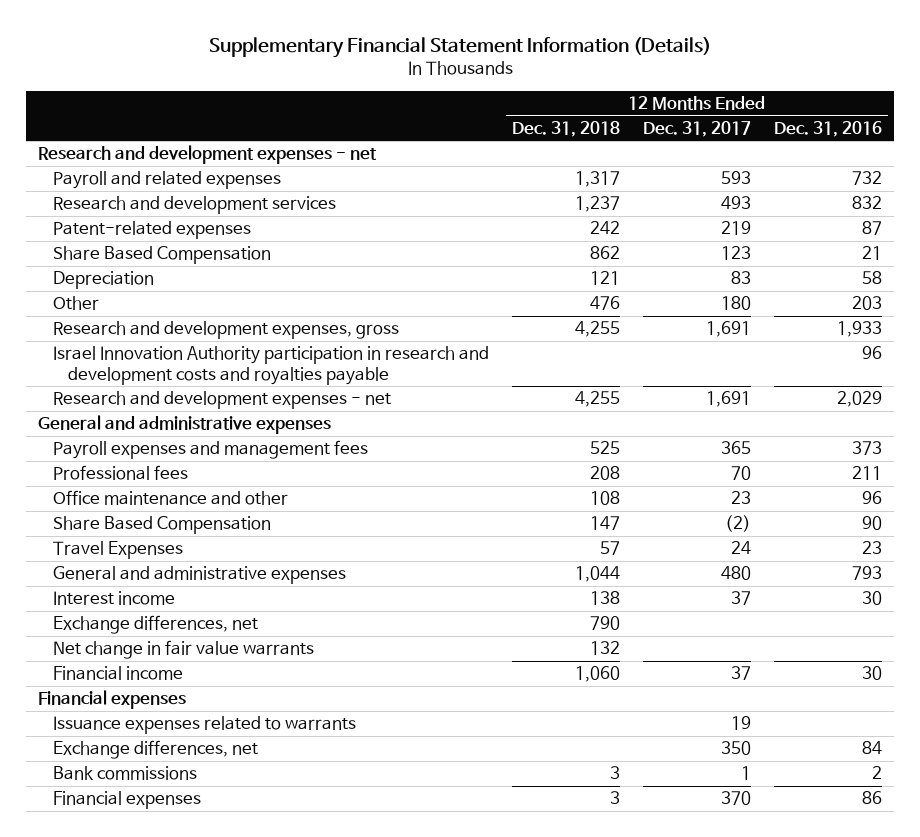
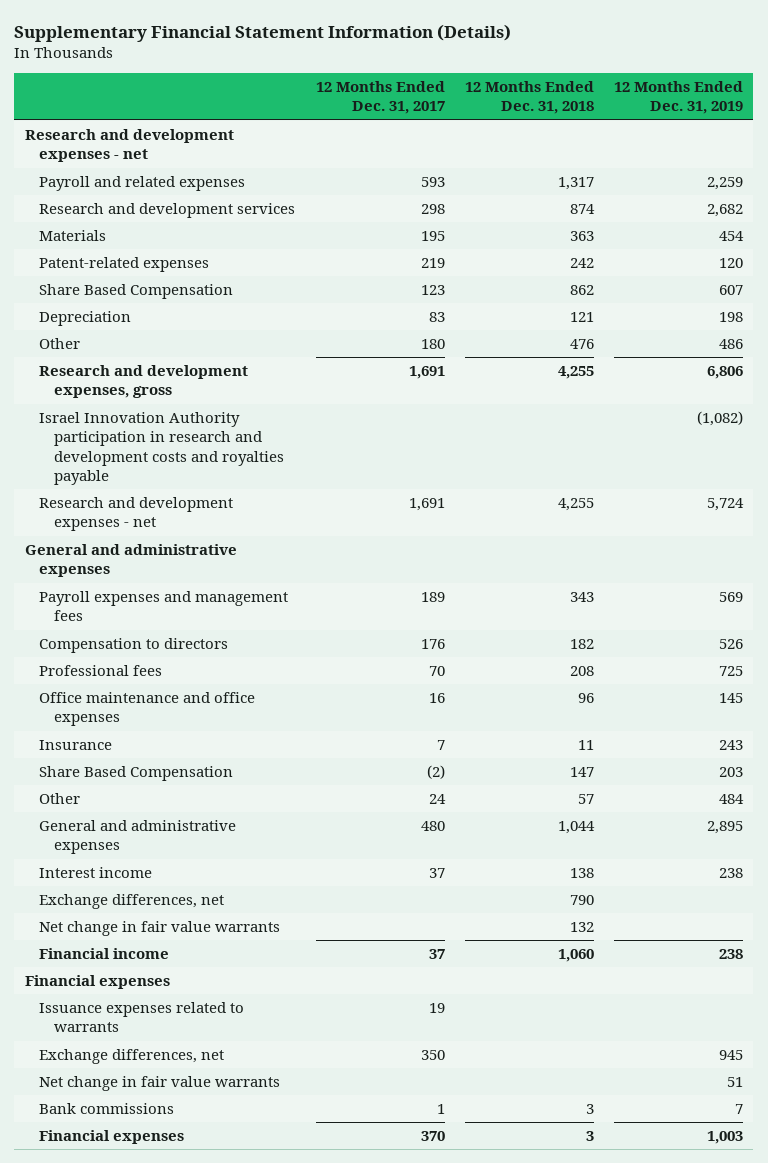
[774,120,883,137] Dec. 31, 2016 -> none
none -> [614,80,744,115] 12 Months Ended Dec. 31, 2019
[574,196,620,213] 1,237 -> [569,204,595,215] 874
[721,196,752,210] 493 -> [420,204,445,215] 298
none -> [39,230,107,242] Materials
[589,441,620,455] 525 -> [569,592,594,603] 343
[721,441,752,455] 365 -> [420,592,445,603] 189
none -> [39,638,229,654] Compensation to directors
[52,490,288,506] Office maintenance and other -> [39,692,256,727] Office maintenance and office expenses
[589,491,620,506] 108 -> [577,693,594,704] 96
[731,491,752,505] 23 -> [428,693,445,704] 16
none -> [39,740,113,751] Insurance
[52,541,183,560] Travel Expenses -> [39,793,81,805] Other
none -> [39,1076,281,1092] Net change in fair value warrants

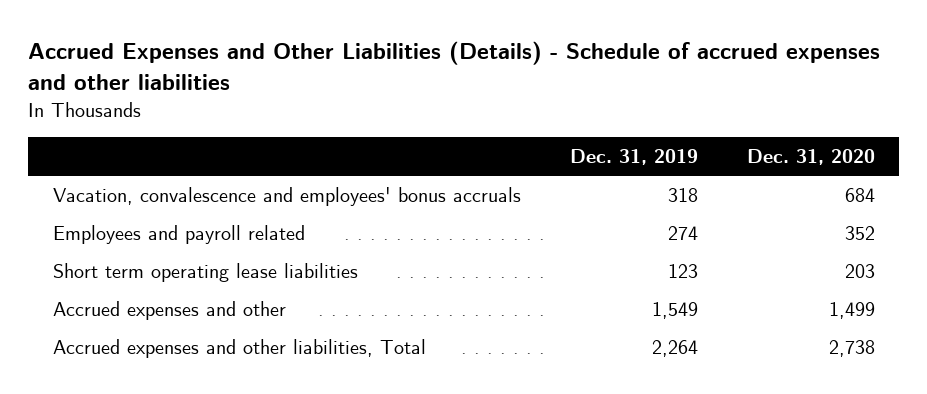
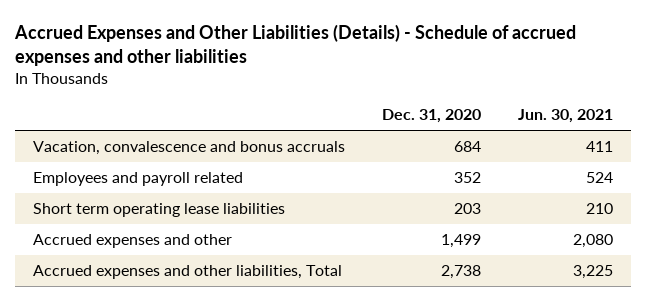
[569,149,698,166] Dec. 31, 2019 -> none
none -> [517,109,613,124] Jun. 30, 2021
[52,187,521,207] Vacation, convalescence and employees' bonus accruals -> [33,141,346,156] Vacation, convalescence and bonus accruals

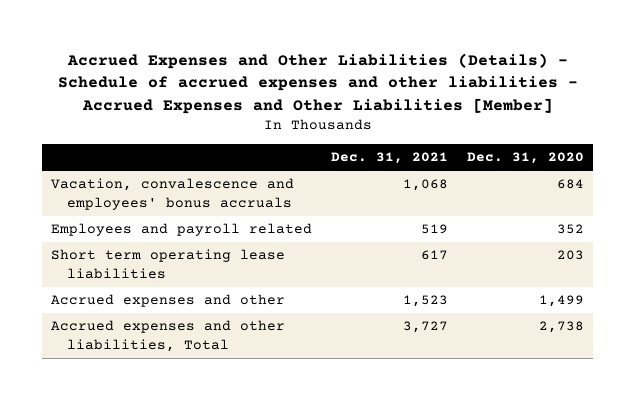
[14,24,577,67] Accrued Expenses and Other Liabilities (Details) - Schedule of accrued expenses and other liabilities -> [57,52,578,114] Accrued Expenses and Other Liabilities (Details) - Schedule of accrued expenses and other liabilities - Accrued Expenses and Other Liabilities [Member]
[517,109,613,124] Jun. 30, 2021 -> none
none -> [331,152,449,165] Dec. 31, 2021
[33,141,346,156] Vacation, convalescence and bonus accruals -> [51,178,295,211] Vacation, convalescence and employees' bonus accruals

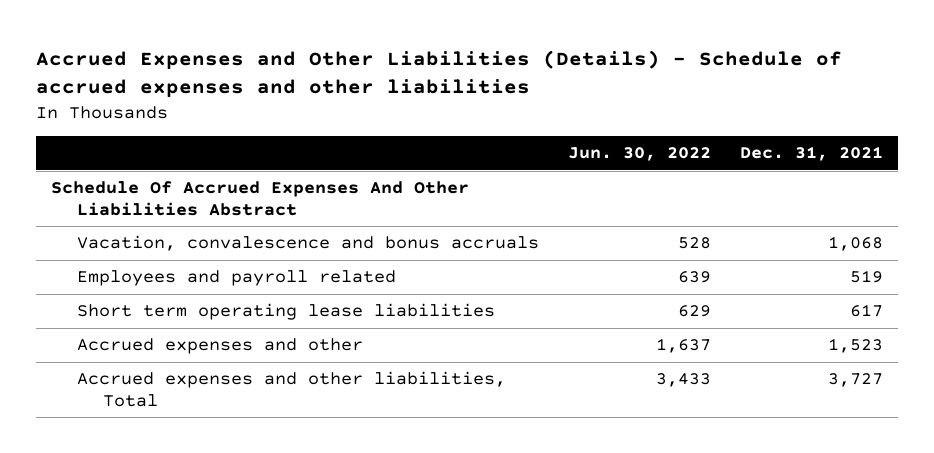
[57,52,578,114] Accrued Expenses and Other Liabilities (Details) - Schedule of accrued expenses and other liabilities - Accrued Expenses and Other Liabilities [Member] -> [36,49,843,98] Accrued Expenses and Other Liabilities (Details) - Schedule of accrued expenses and other liabilities
[466,152,584,165] Dec. 31, 2020 -> none
none -> [567,147,711,162] Jun. 30, 2022
none -> [50,181,469,216] Schedule Of Accrued Expenses And Other Liabilities Abstract
[51,178,295,211] Vacation, convalescence and employees' bonus accruals -> [76,235,539,252] Vacation, convalescence and bonus accruals

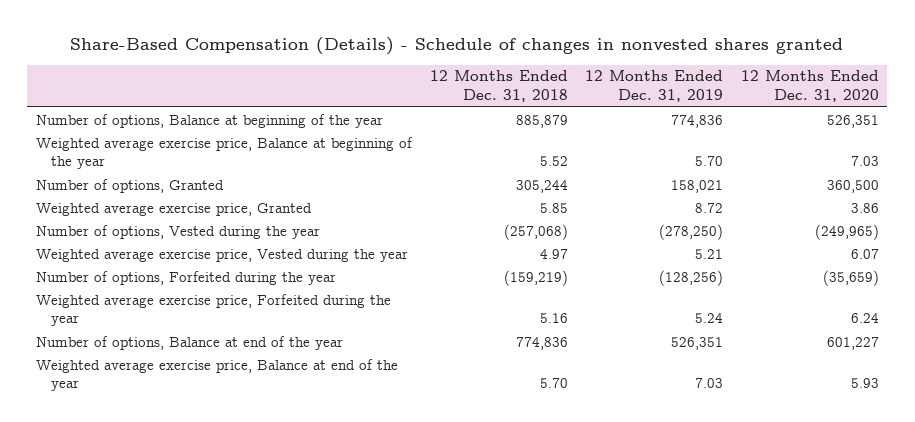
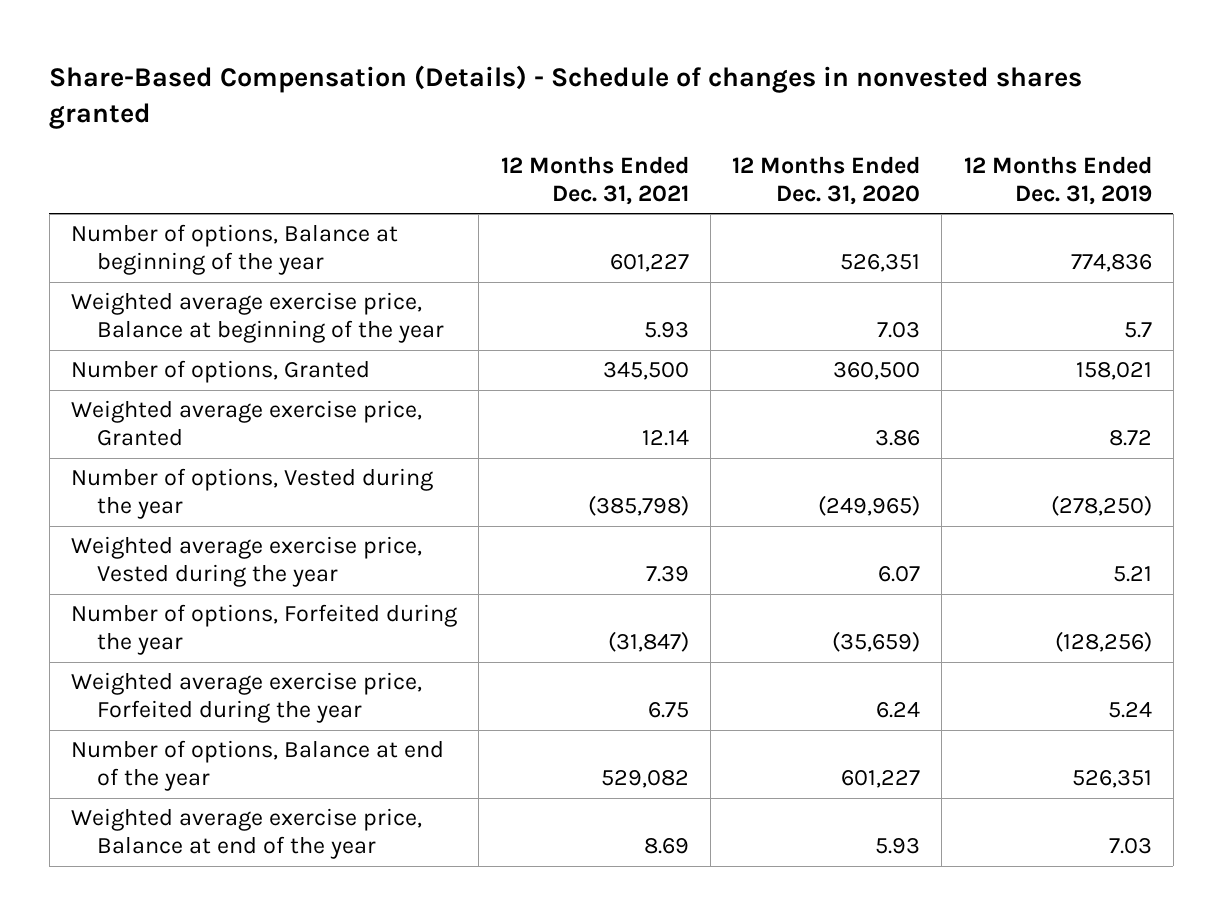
[429,70,568,103] 12 Months Ended Dec. 31, 2018 -> none
none -> [500,155,689,205] 12 Months Ended Dec. 31, 2021
[695,156,724,167] 5.70 -> [1123,322,1152,339] 5.7

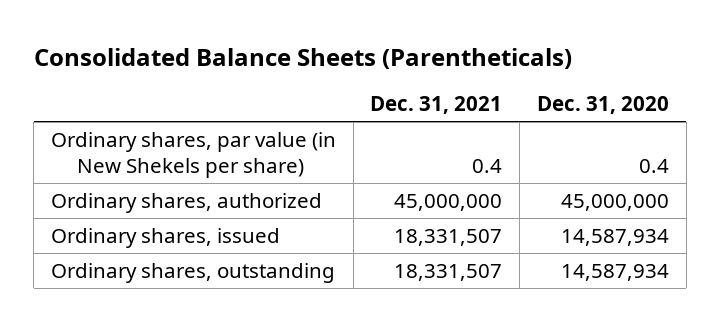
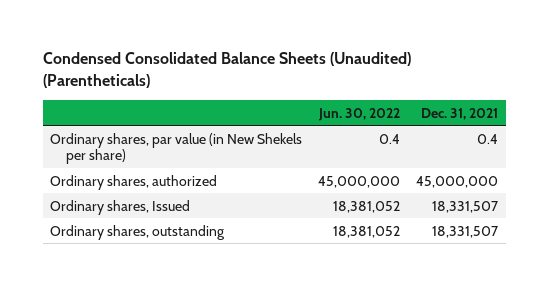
[33,47,572,69] Consolidated Balance Sheets (Parentheticals) -> [42,52,411,89] Condensed Consolidated Balance Sheets (Unaudited) (Parentheticals)
[536,96,669,115] Dec. 31, 2020 -> none
none -> [318,107,401,121] Jun. 30, 2022
[51,227,281,248] Ordinary shares, issued -> [50,199,191,215] Ordinary shares, Issued

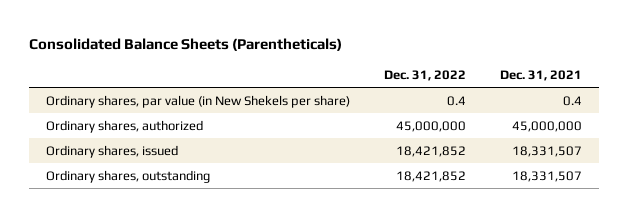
[42,52,411,89] Condensed Consolidated Balance Sheets (Unaudited) (Parentheticals) -> [28,37,342,51] Consolidated Balance Sheets (Parentheticals)
[318,107,401,121] Jun. 30, 2022 -> none
none -> [383,69,466,81] Dec. 31, 2022
[50,199,191,215] Ordinary shares, Issued -> [45,144,178,158] Ordinary shares, issued

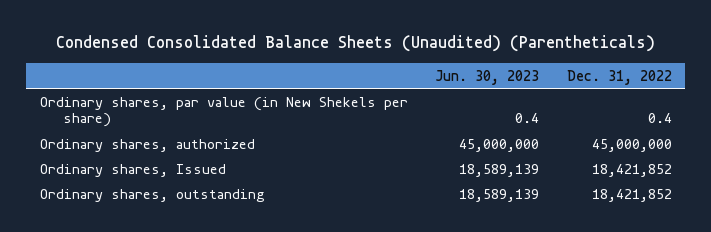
[28,37,342,51] Consolidated Balance Sheets (Parentheticals) -> [55,35,655,53] Condensed Consolidated Balance Sheets (Unaudited) (Parentheticals)
[500,69,583,81] Dec. 31, 2021 -> none
none -> [435,69,540,85] Jun. 30, 2023
[45,144,178,158] Ordinary shares, issued -> [39,163,226,177] Ordinary shares, Issued

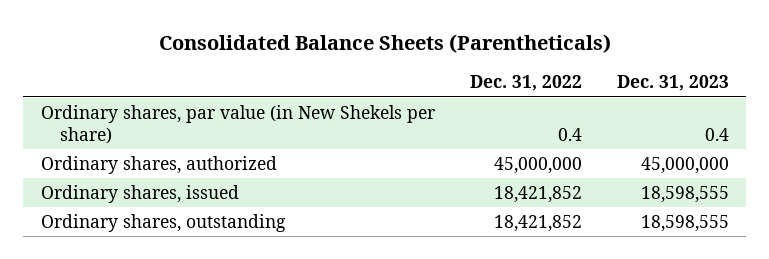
[55,35,655,53] Condensed Consolidated Balance Sheets (Unaudited) (Parentheticals) -> [158,34,611,54] Consolidated Balance Sheets (Parentheticals)
[435,69,540,85] Jun. 30, 2023 -> none
none -> [616,75,729,92] Dec. 31, 2023
[39,163,226,177] Ordinary shares, Issued -> [40,184,239,203] Ordinary shares, issued

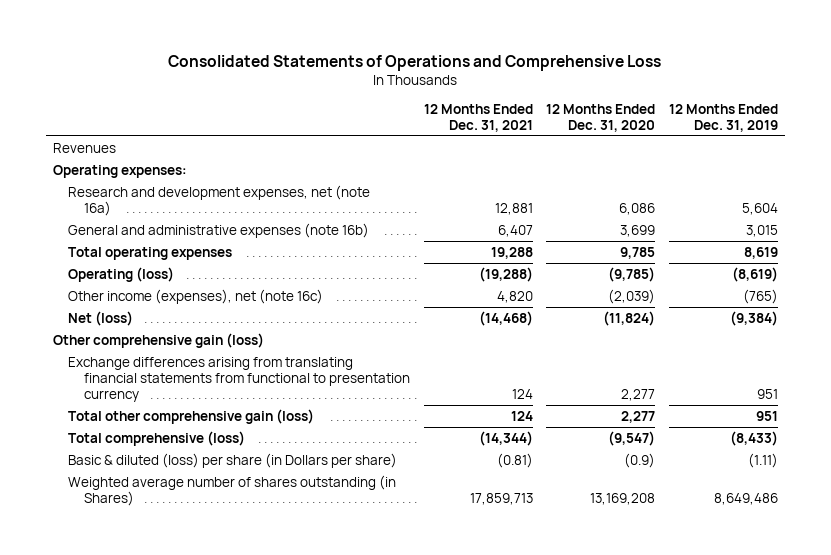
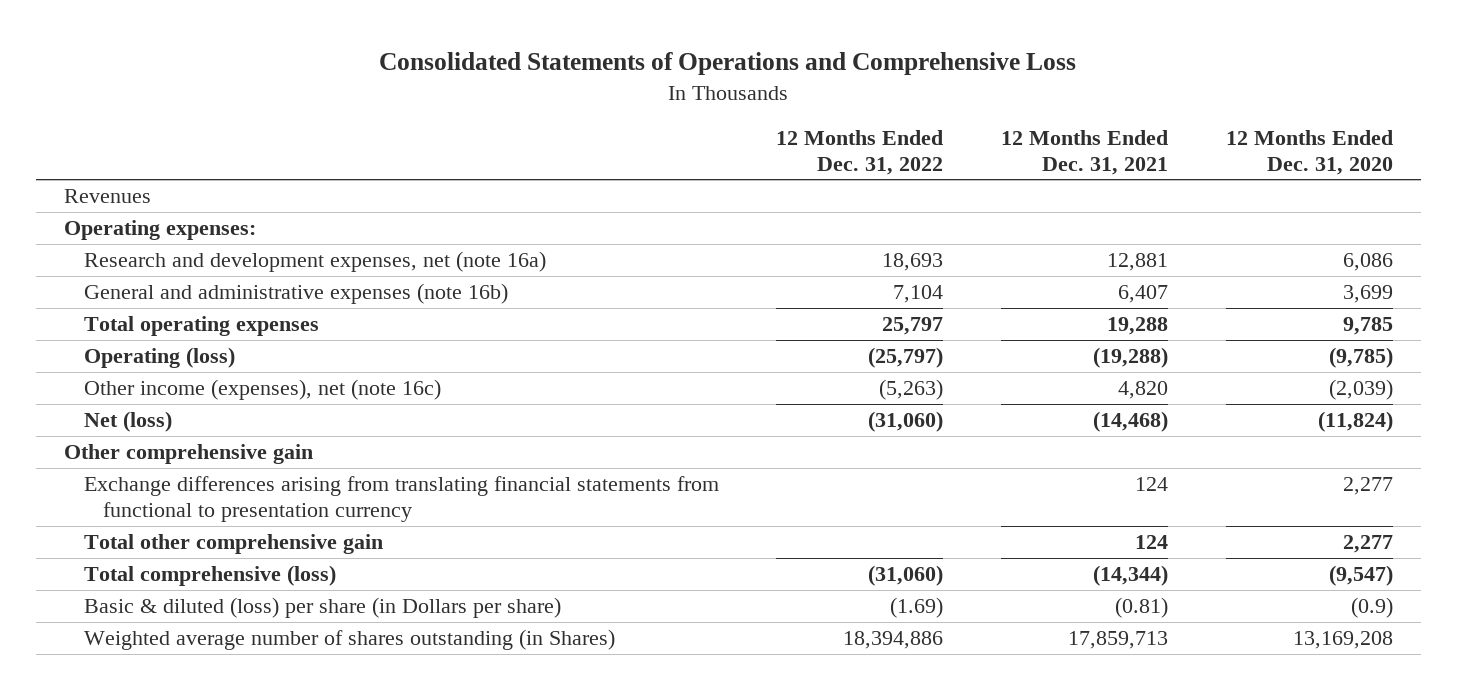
[669,104,779,132] 12 Months Ended Dec. 31, 2019 -> none
none -> [776,129,944,175] 12 Months Ended Dec. 31, 2022
[52,332,264,348] Other comprehensive gain (loss) -> [64,444,314,465] Other comprehensive gain
[68,408,315,424] Total other comprehensive gain (loss) -> [83,534,383,555] Total other comprehensive gain

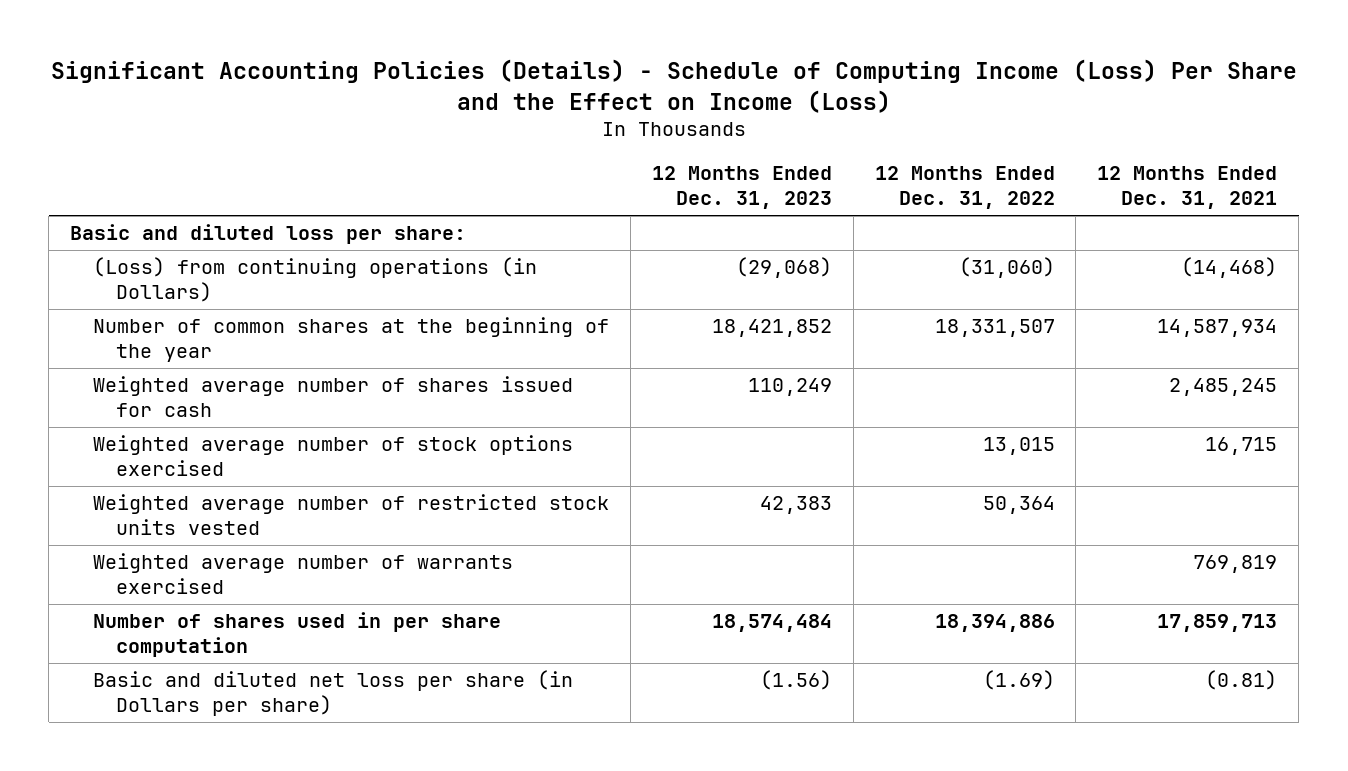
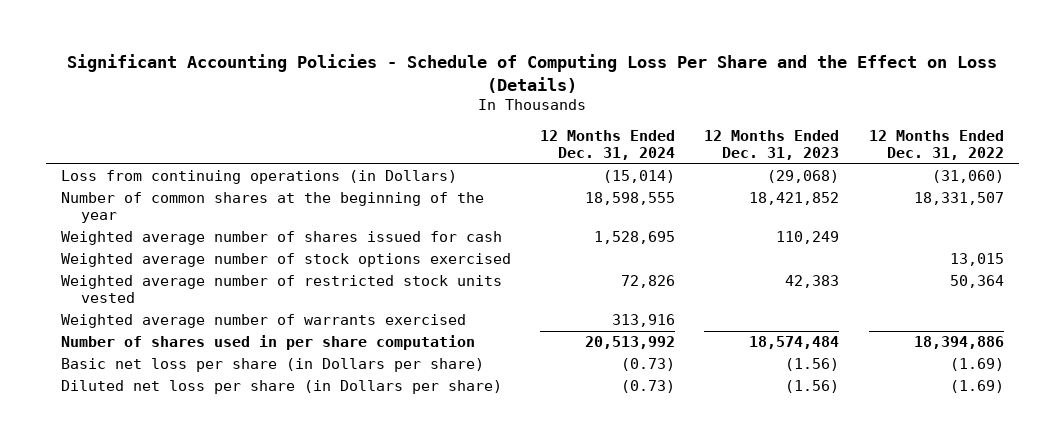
[50,59,1297,113] Significant Accounting Policies (Details) - Schedule of Computing Income (Loss) Per Share and the Effect on Income (Loss) -> [67,54,998,93] Significant Accounting Policies - Schedule of Computing Loss Per Share and the Effect on Loss (Details)
[1097,166,1278,210] 12 Months Ended Dec. 31, 2021 -> none
none -> [539,129,675,160] 12 Months Ended Dec. 31, 2024
[70,224,467,245] Basic and diluted loss per share: -> none
[93,257,538,303] (Loss) from continuing operations (in Dollars) -> [60,170,457,185] Loss from continuing operations (in Dollars)
[93,670,574,717] Basic and diluted net loss per share (in Dollars per share) -> [60,358,484,373] Basic net loss per share (in Dollars per share)
none -> [60,380,502,395] Diluted net loss per share (in Dollars per share)

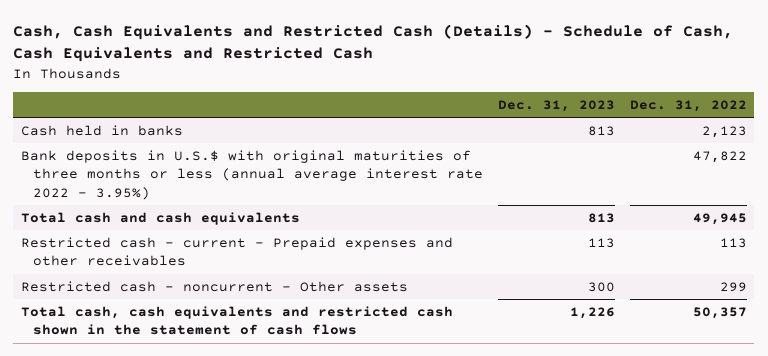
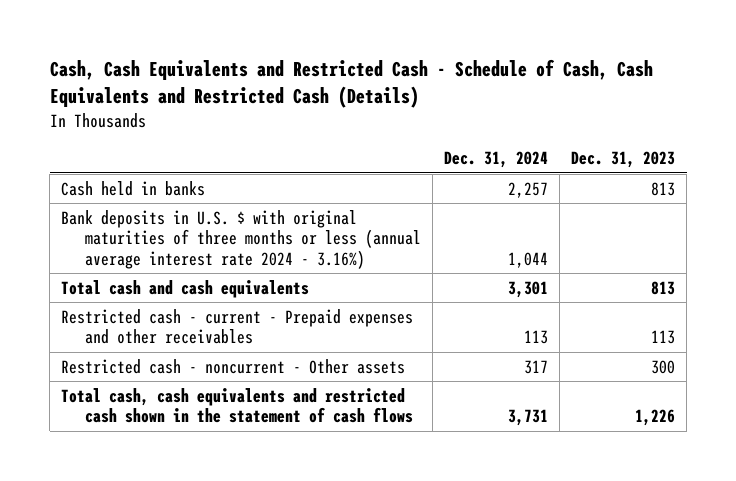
[13,23,734,63] Cash, Cash Equivalents and Restricted Cash (Details) - Schedule of Cash, Cash Equivalents and Restricted Cash -> [49,59,653,109] Cash, Cash Equivalents and Restricted Cash - Schedule of Cash, Cash Equivalents and Restricted Cash (Details)
[630,100,748,113] Dec. 31, 2022 -> none
none -> [444,151,549,169] Dec. 31, 2024
[20,149,484,200] Bank deposits in U.S.$ with original maturities of three months or less (annual average interest rate 2022 - 3.95%) -> [61,209,421,269] Bank deposits in U.S. $ with original maturities of three months or less (annual average interest rate 2024 - 3.16%)

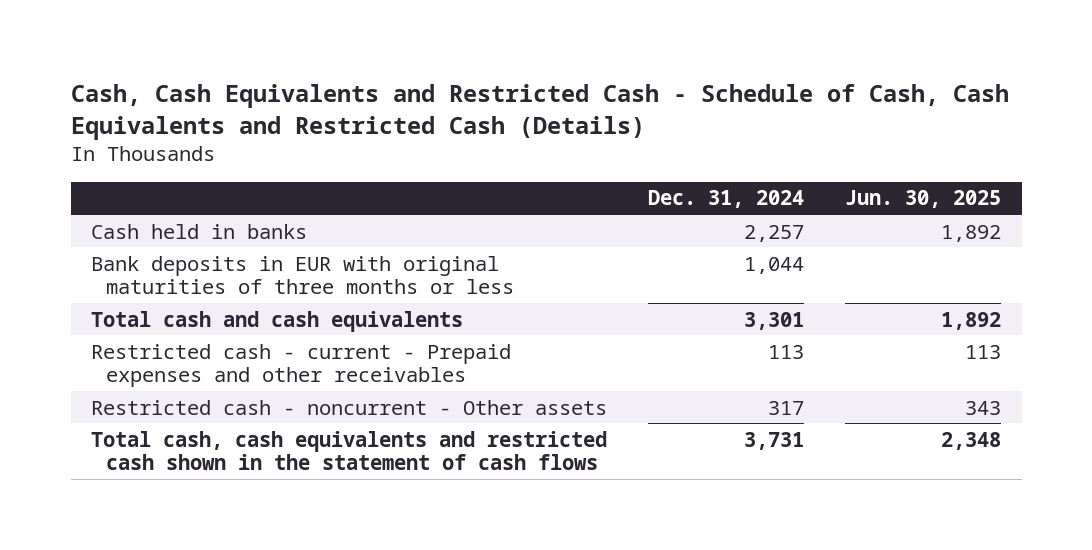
[571,151,676,169] Dec. 31, 2023 -> none
none -> [845,190,1002,209] Jun. 30, 2025
[61,209,421,269] Bank deposits in U.S. $ with original maturities of three months or less (annual average interest rate 2024 - 3.16%) -> [91,255,515,295] Bank deposits in EUR with original maturities of three months or less

